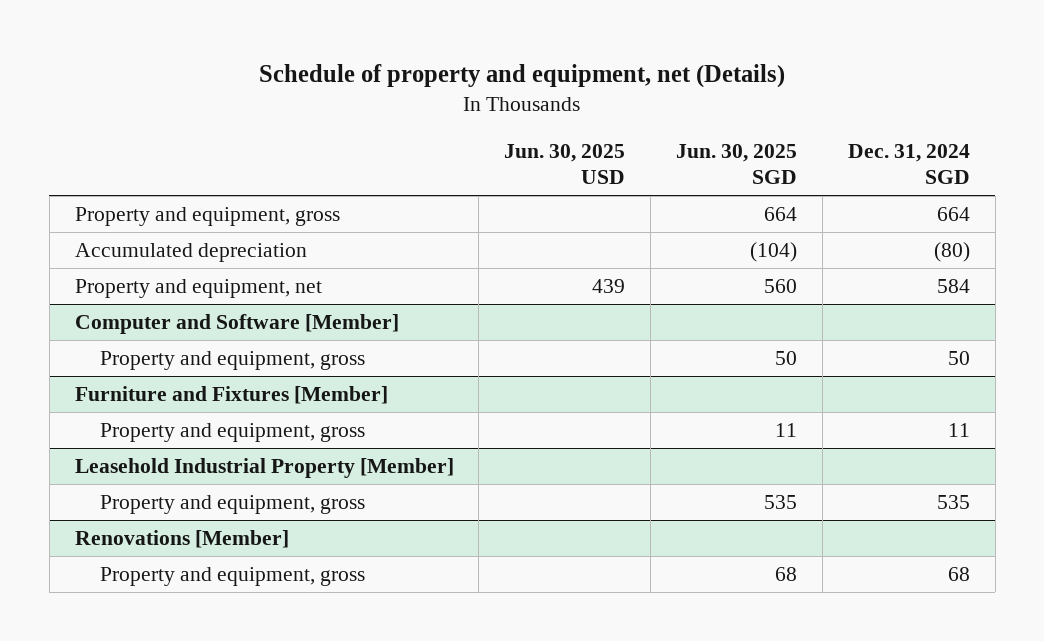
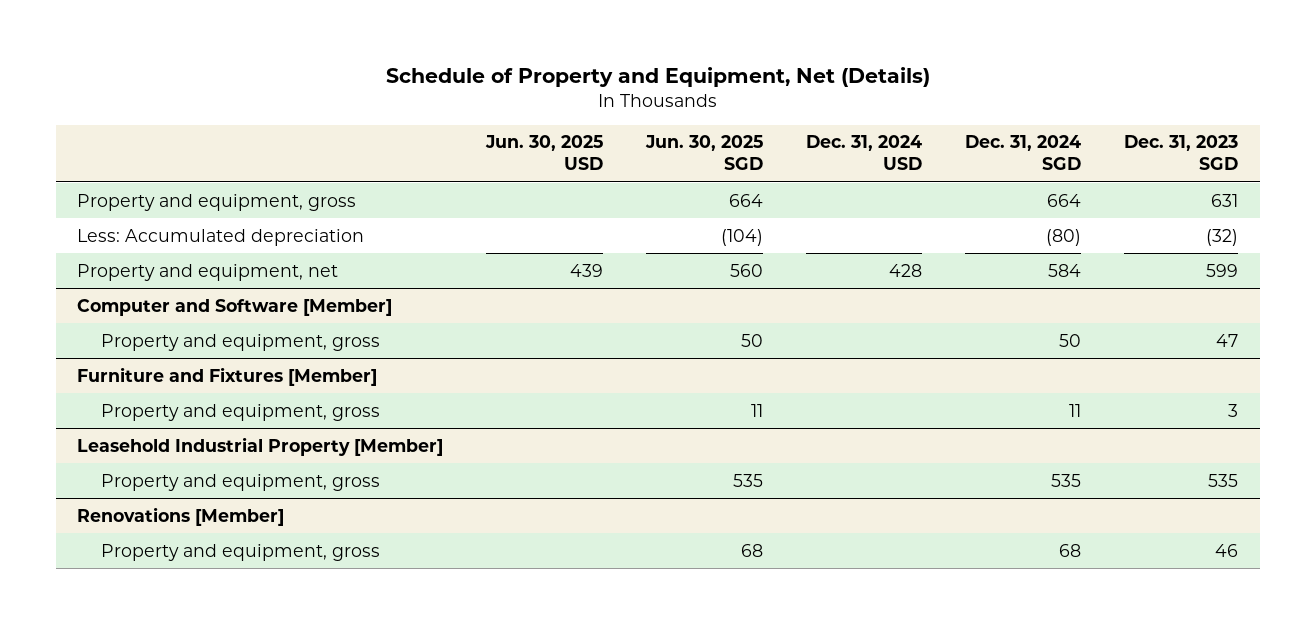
[259,64,786,89] Schedule of property and equipment, net (Details) -> [385,67,930,88] Schedule of Property and Equipment, Net (Details)
none -> [806,135,923,171] Dec. 31, 2024 USD
none -> [1124,135,1239,171] Dec. 31, 2023 SGD
[74,242,307,262] Accumulated depreciation -> [77,228,365,246] Less: Accumulated depreciation

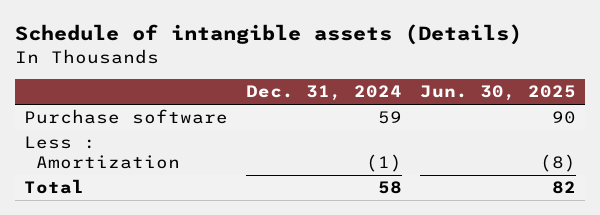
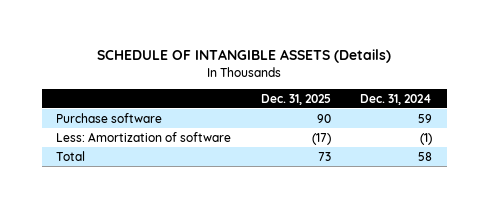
[14,24,522,46] Schedule of intangible assets (Details) -> [97,49,392,64] SCHEDULE OF INTANGIBLE ASSETS (Details)
[420,85,577,102] Jun. 30, 2025 -> none
none -> [260,93,331,105] Dec. 31, 2025
[23,136,180,170] Less : Amortization -> [56,131,232,142] Less: Amortization of software

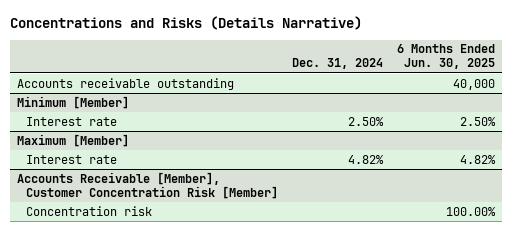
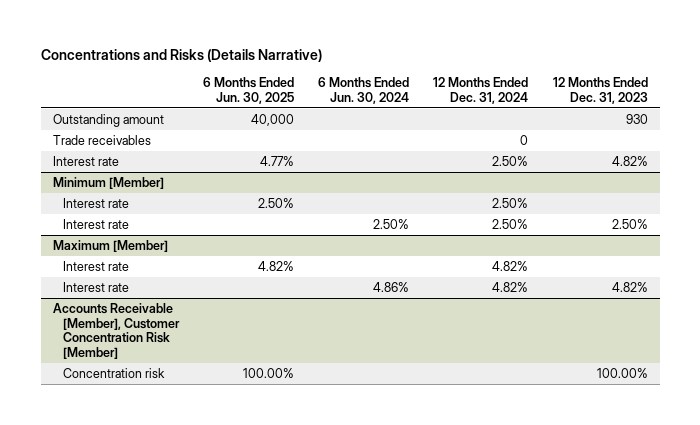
[292,58,384,70] Dec. 31, 2024 -> none
none -> [318,77,410,104] 6 Months Ended Jun. 30, 2024
none -> [433,77,529,104] 12 Months Ended Dec. 31, 2024
none -> [552,77,648,104] 12 Months Ended Dec. 31, 2023
[16,77,234,90] Accounts receivable outstanding -> [52,114,164,128] Outstanding amount
none -> [52,135,151,146] Trade receivables
none -> [52,156,119,167] Interest rate
none -> [62,219,129,230] Interest rate
none -> [62,282,129,293] Interest rate

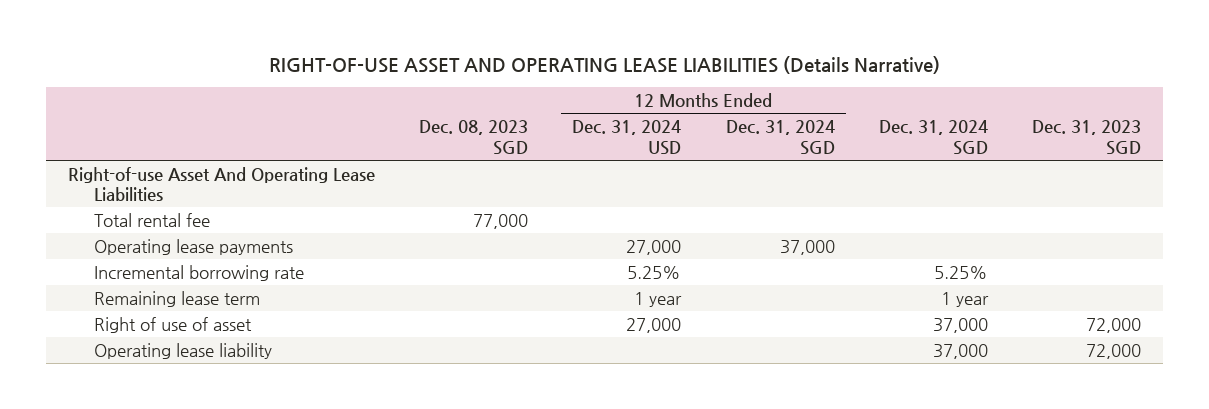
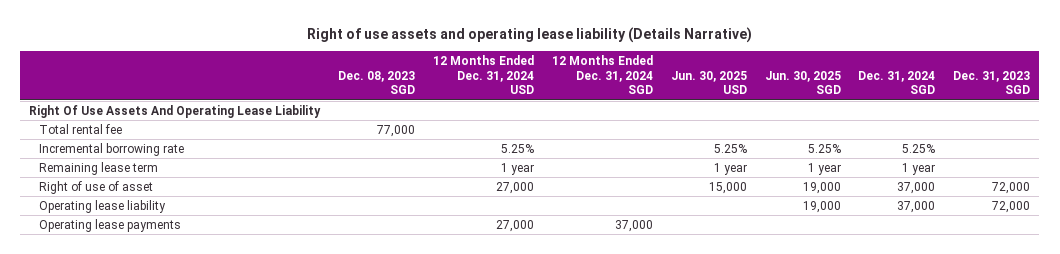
[269,55,941,74] RIGHT-OF-USE ASSET AND OPERATING LEASE LIABILITIES (Details Narrative) -> [306,27,752,44] Right of use assets and operating lease liability (Details Narrative)
none -> [670,70,747,95] Jun. 30, 2025 USD
none -> [764,70,841,95] Jun. 30, 2025 SGD
[67,166,375,202] Right-of-use Asset And Operating Lease Liabilities -> [29,104,322,118] Right Of Use Assets And Operating Lease Liability
[93,238,293,255] Operating lease payments -> [39,218,182,232] Operating lease payments

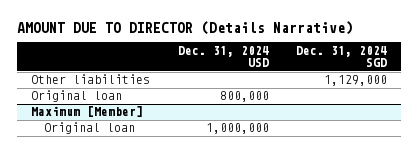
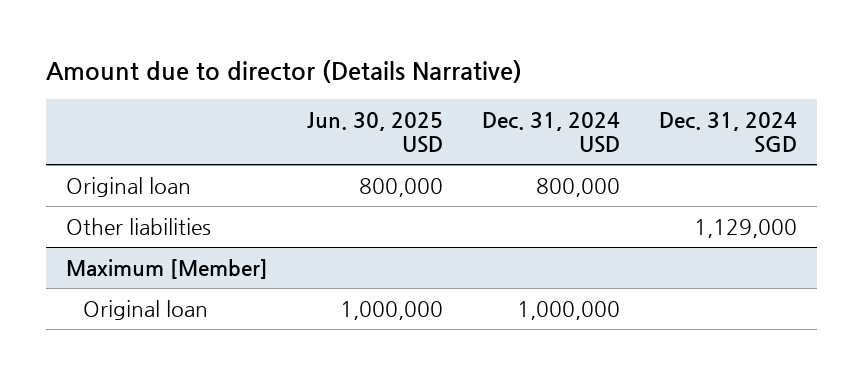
[17,20,354,35] AMOUNT DUE TO DIRECTOR (Details Narrative) -> [46,59,523,83] Amount due to director (Details Narrative)
none -> [306,111,443,154] Jun. 30, 2025 USD
[31,74,151,85] Other liabilities -> [65,217,211,235] Other liabilities

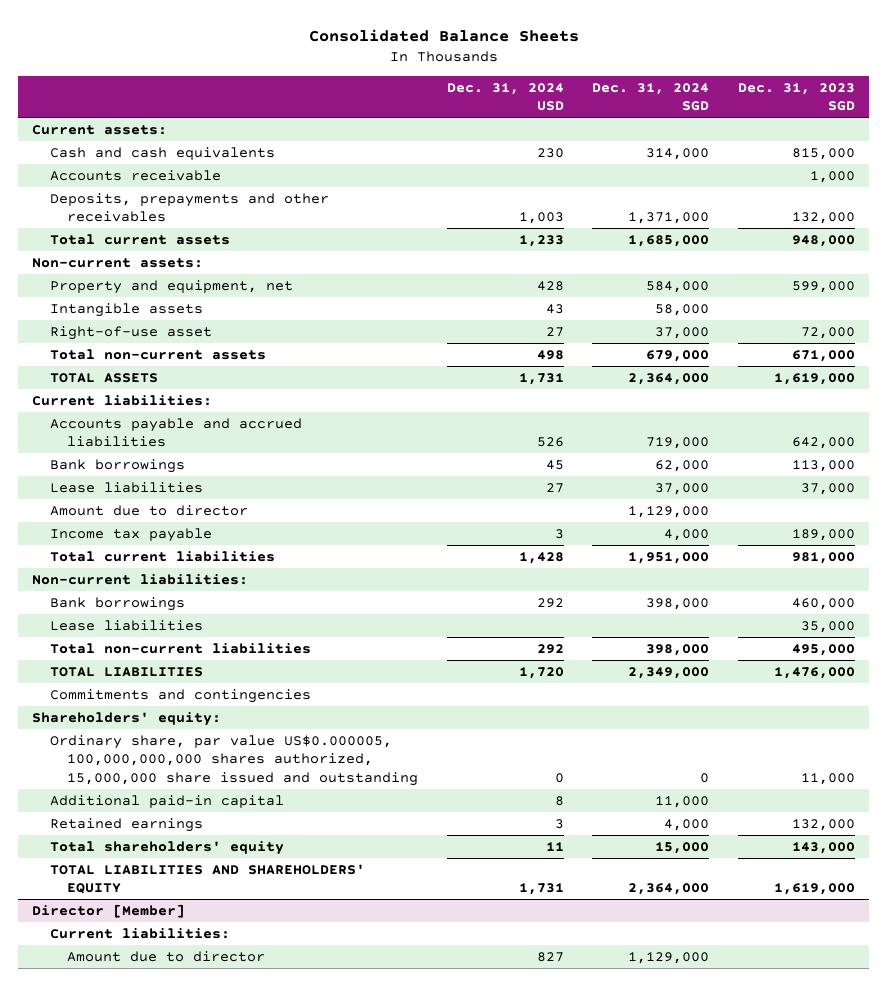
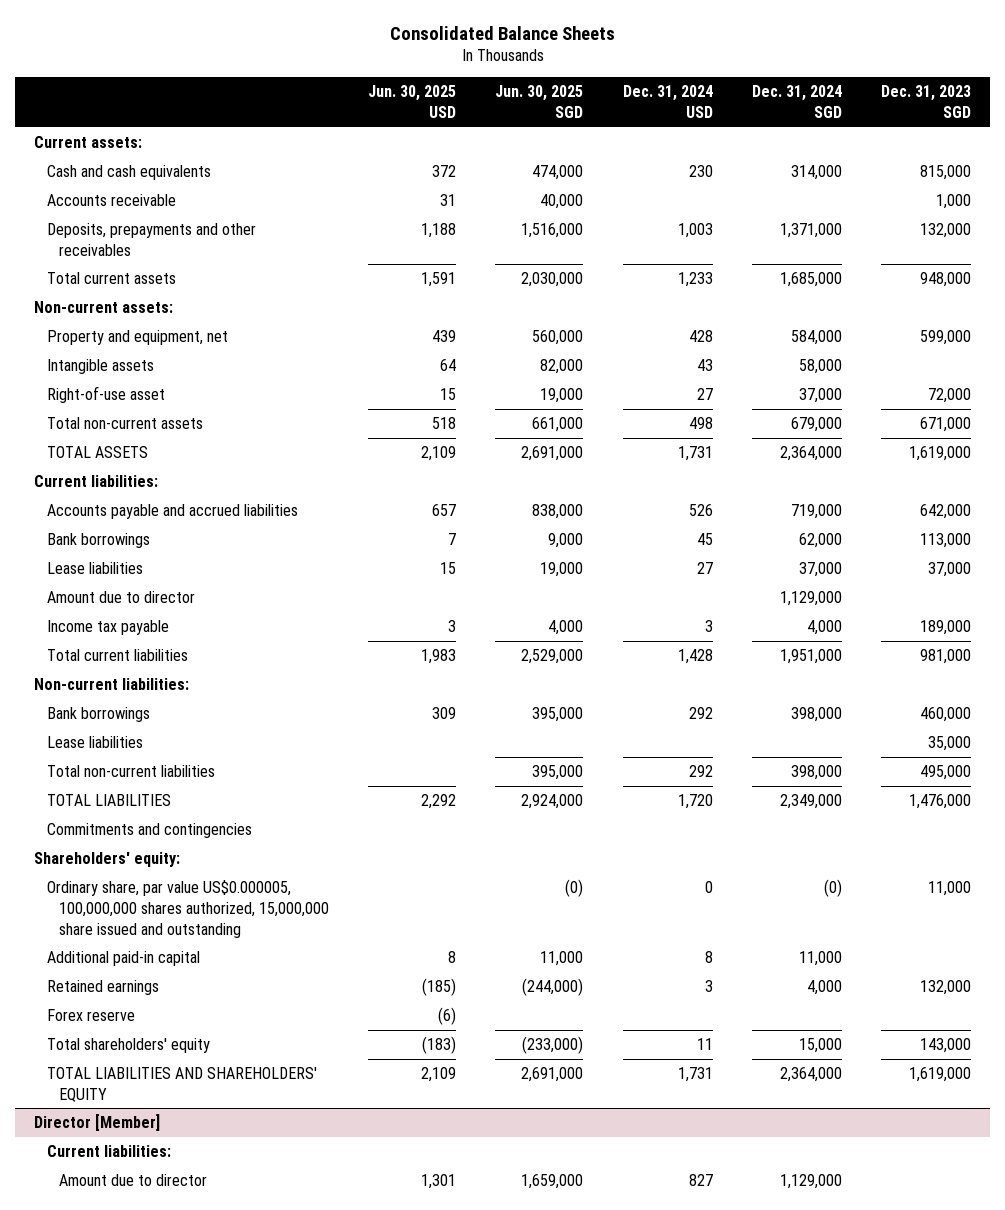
none -> [368,85,457,119] Jun. 30, 2025 USD
none -> [495,85,584,119] Jun. 30, 2025 SGD
[49,734,419,786] Ordinary share, par value US$0.000005, 100,000,000,000 shares authorized, 15,000,000 share issued and outstanding -> [46,879,330,938] Ordinary share, par value US$0.000005, 100,000,000 shares authorized, 15,000,000 share issued and outstanding
[700,772,710,783] 0 -> [823,878,842,897] (0)
none -> [46,1008,135,1021] Forex reserve

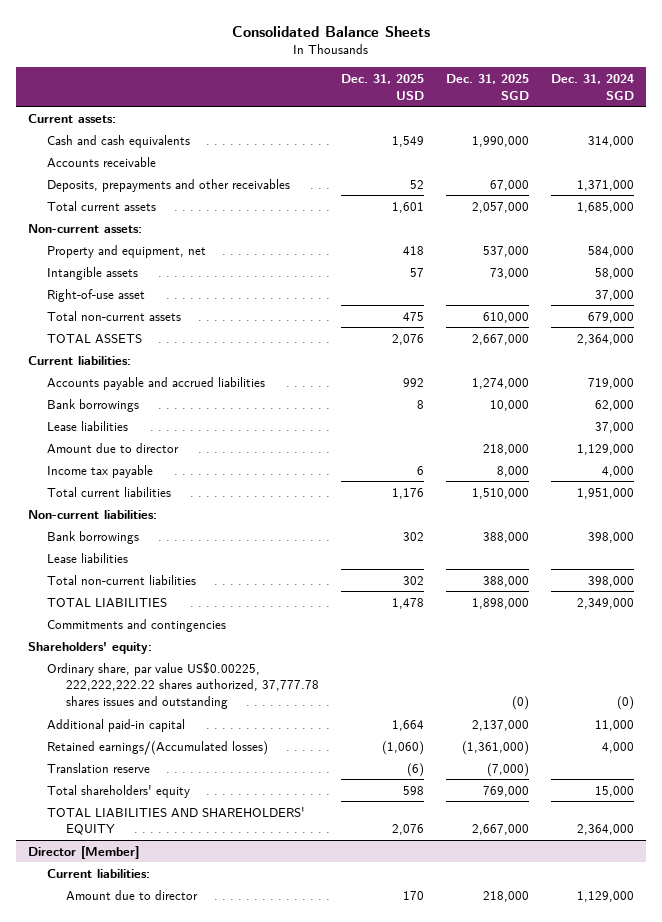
[368,85,457,119] Jun. 30, 2025 USD -> none
[495,85,584,119] Jun. 30, 2025 SGD -> none
[622,85,713,119] Dec. 31, 2024 USD -> none
[880,85,971,119] Dec. 31, 2023 SGD -> none
none -> [340,73,424,100] Dec. 31, 2025 USD
none -> [446,73,530,100] Dec. 31, 2025 SGD
[46,879,330,938] Ordinary share, par value US$0.000005, 100,000,000 shares authorized, 15,000,000 share issued and outstanding -> [46,661,319,710] Ordinary share, par value US$0.00225, 222,222,222.22 shares authorized, 37,777.78 shares issues and outstanding
[46,979,159,995] Retained earnings -> [46,740,268,755] Retained earnings/(Accumulated losses)
[46,1008,135,1021] Forex reserve -> [46,762,150,773] Translation reserve

